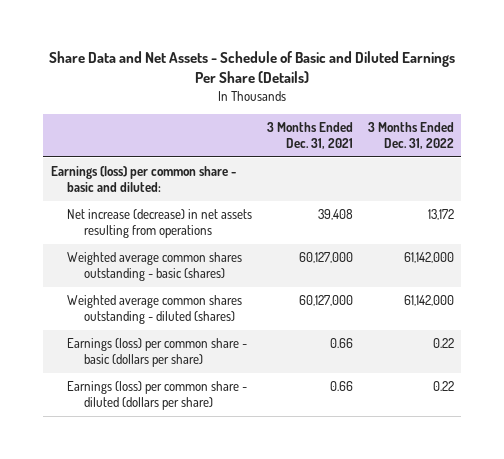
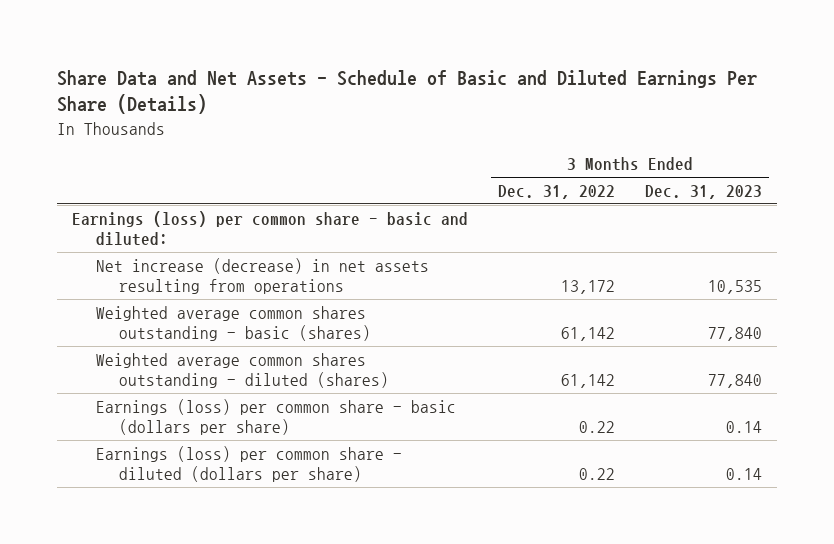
[266,121,353,150] 3 Months Ended Dec. 31, 2021 -> none
none -> [644,184,762,199] Dec. 31, 2023
[403,251,454,263] 61,142,000 -> [561,326,616,341] 61,142
[403,294,454,306] 61,142,000 -> [561,373,616,388] 61,142

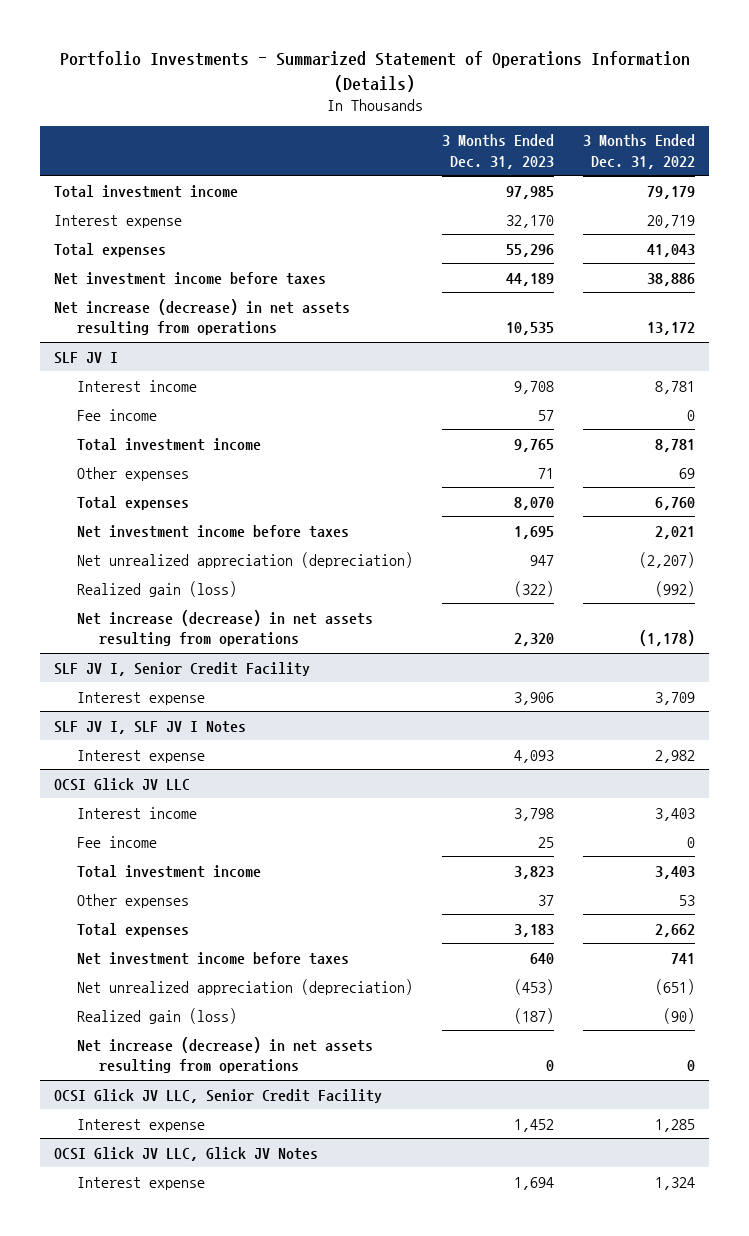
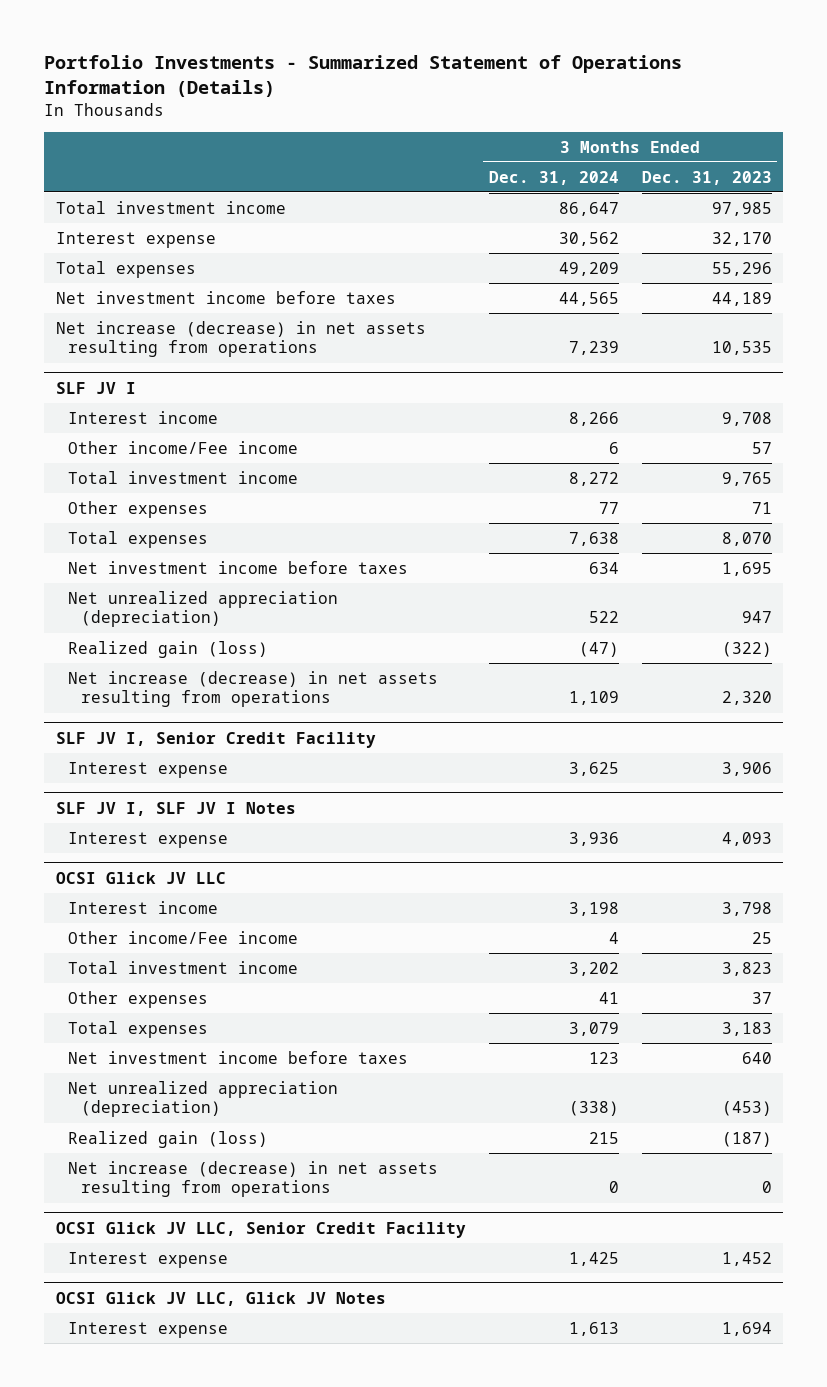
[582,134,695,169] 3 Months Ended Dec. 31, 2022 -> none
none -> [488,170,619,185] Dec. 31, 2024
[76,408,157,421] Fee income -> [68,440,299,454] Other income/Fee income
[76,835,157,848] Fee income -> [68,930,299,944] Other income/Fee income

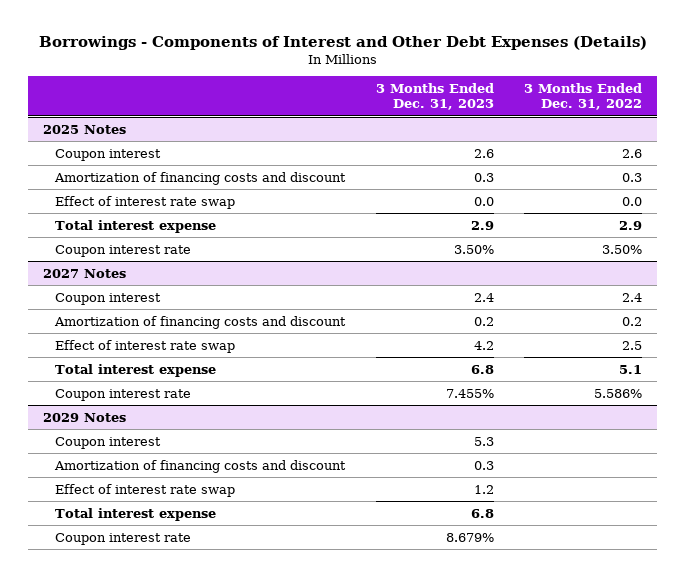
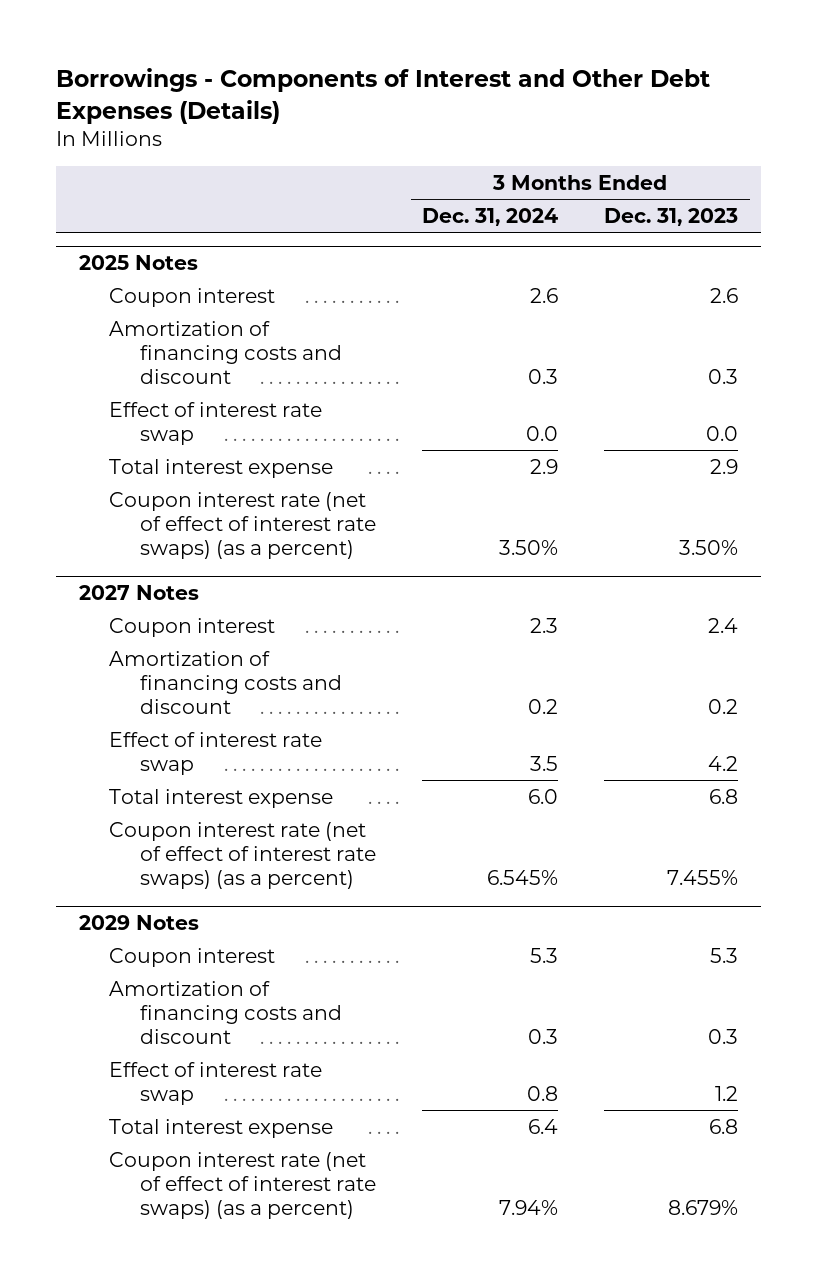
[523,83,642,111] 3 Months Ended Dec. 31, 2022 -> none
none -> [422,208,559,227] Dec. 31, 2024
[55,244,192,257] Coupon interest rate -> [109,491,376,559] Coupon interest rate (net of effect of interest rate swaps) (as a percent)
[55,388,192,401] Coupon interest rate -> [109,821,376,889] Coupon interest rate (net of effect of interest rate swaps) (as a percent)
[55,532,192,545] Coupon interest rate -> [109,1151,376,1219] Coupon interest rate (net of effect of interest rate swaps) (as a percent)

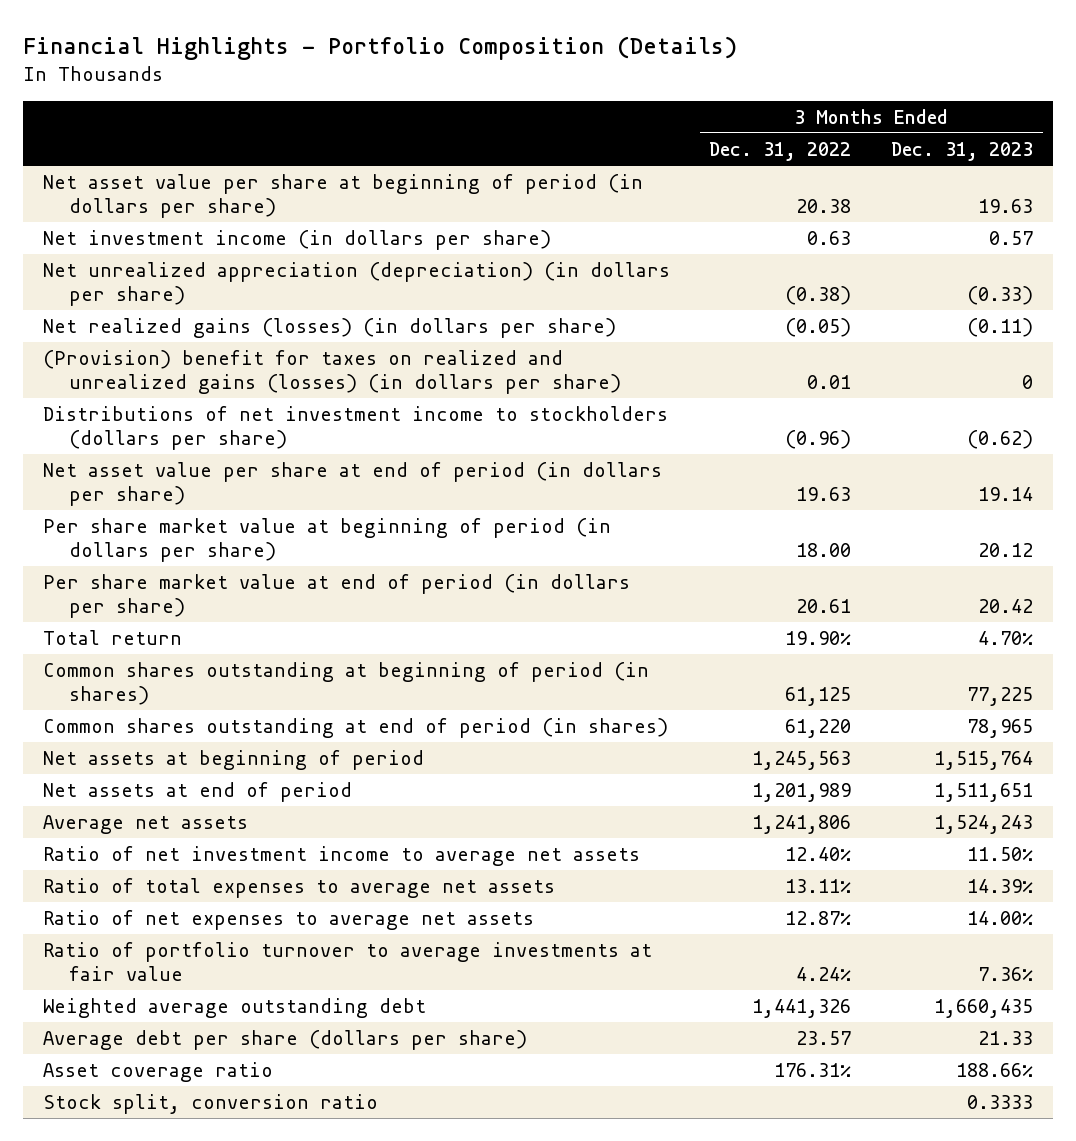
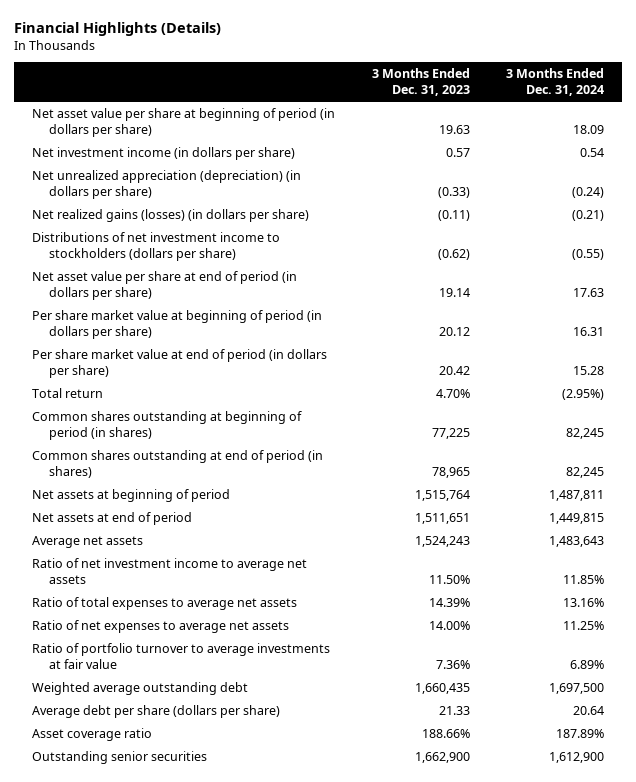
[22,35,737,60] Financial Highlights - Portfolio Composition (Details) -> [13,22,221,37] Financial Highlights (Details)
[709,142,852,162] Dec. 31, 2022 -> none
none -> [506,68,605,97] 3 Months Ended Dec. 31, 2024
[42,350,621,394] (Provision) benefit for taxes on realized and unrealized gains (losses) (in dollars per share) -> none
[42,1094,378,1115] Stock split, conversion ratio -> none
none -> [32,750,208,764] Outstanding senior securities

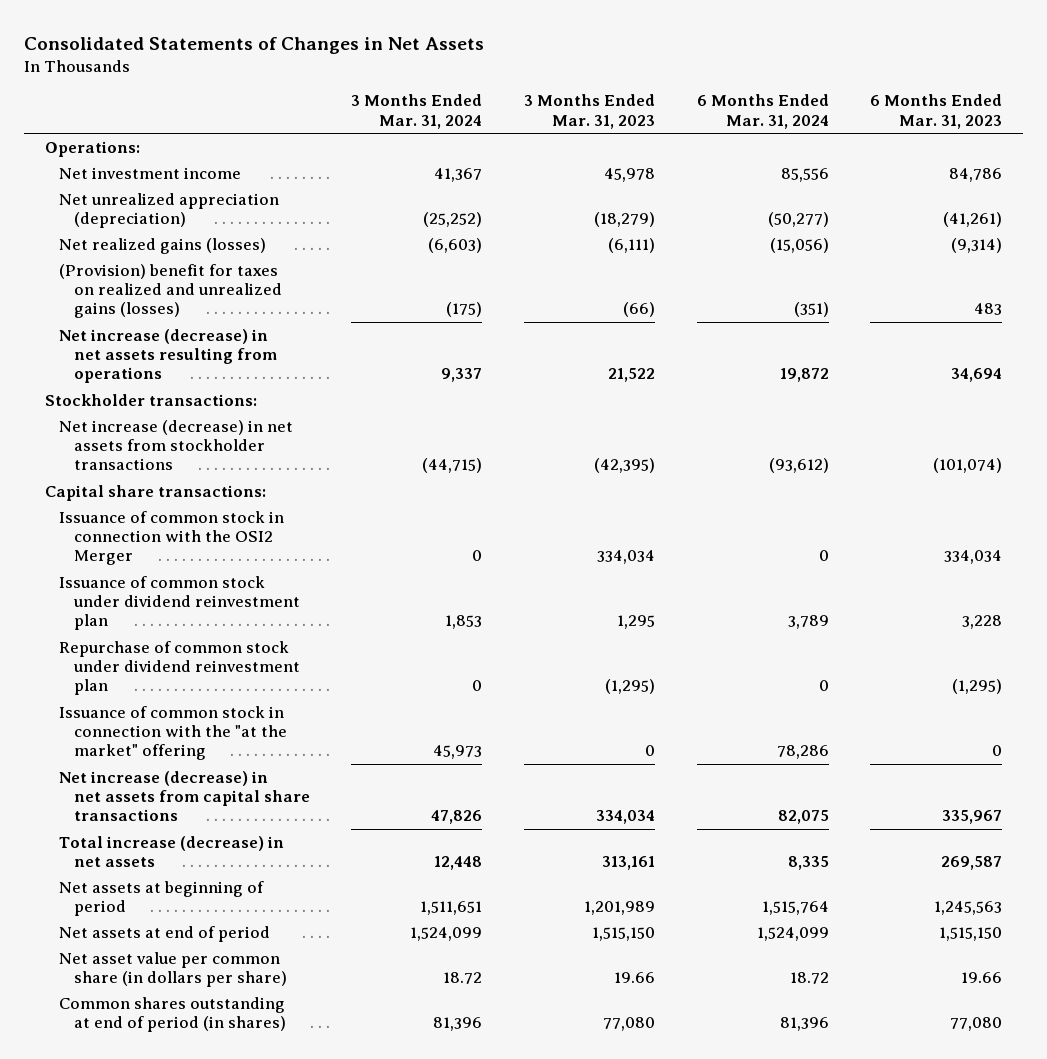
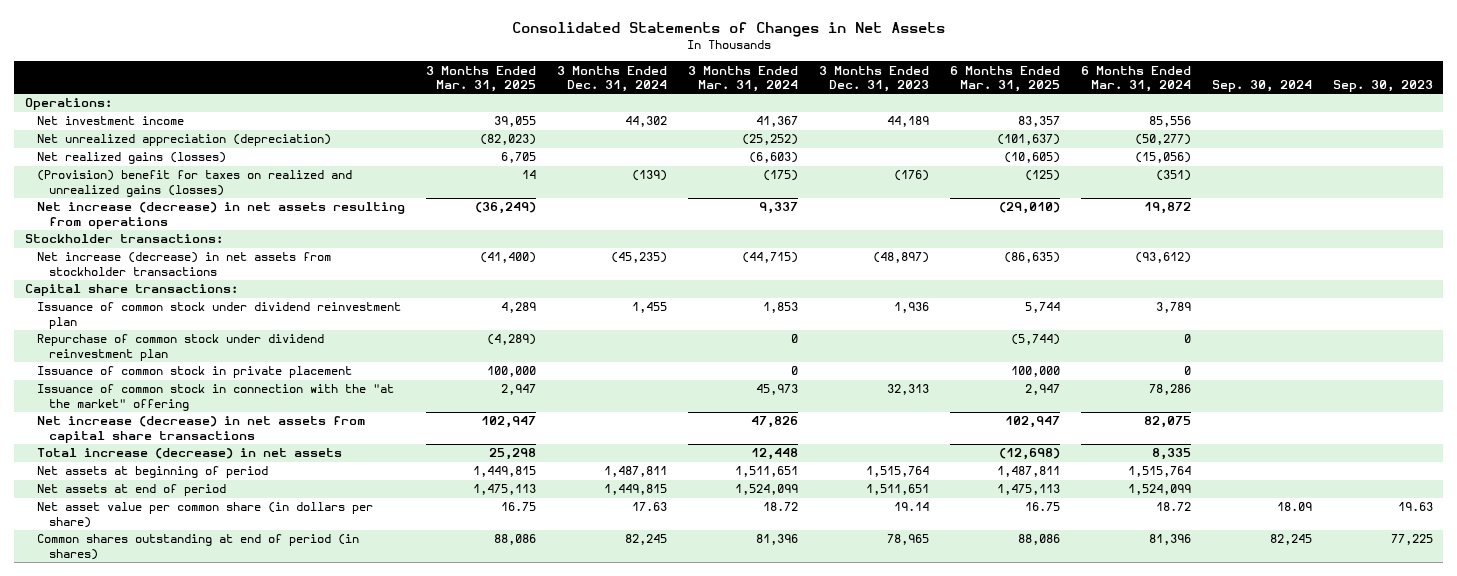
[523,94,655,129] 3 Months Ended Mar. 31, 2023 -> none
[870,94,1003,129] 6 Months Ended Mar. 31, 2023 -> none
none -> [425,65,536,93] 3 Months Ended Mar. 31, 2025
none -> [556,65,667,93] 3 Months Ended Dec. 31, 2024
none -> [818,65,929,93] 3 Months Ended Dec. 31, 2023
none -> [949,65,1060,93] 6 Months Ended Mar. 31, 2025
none -> [1211,80,1312,93] Sep. 30, 2024
none -> [1332,80,1433,93] Sep. 30, 2023
[59,510,285,566] Issuance of common stock in connection with the OSI2 Merger -> none
none -> [36,366,352,379] Issuance of common stock in private placement

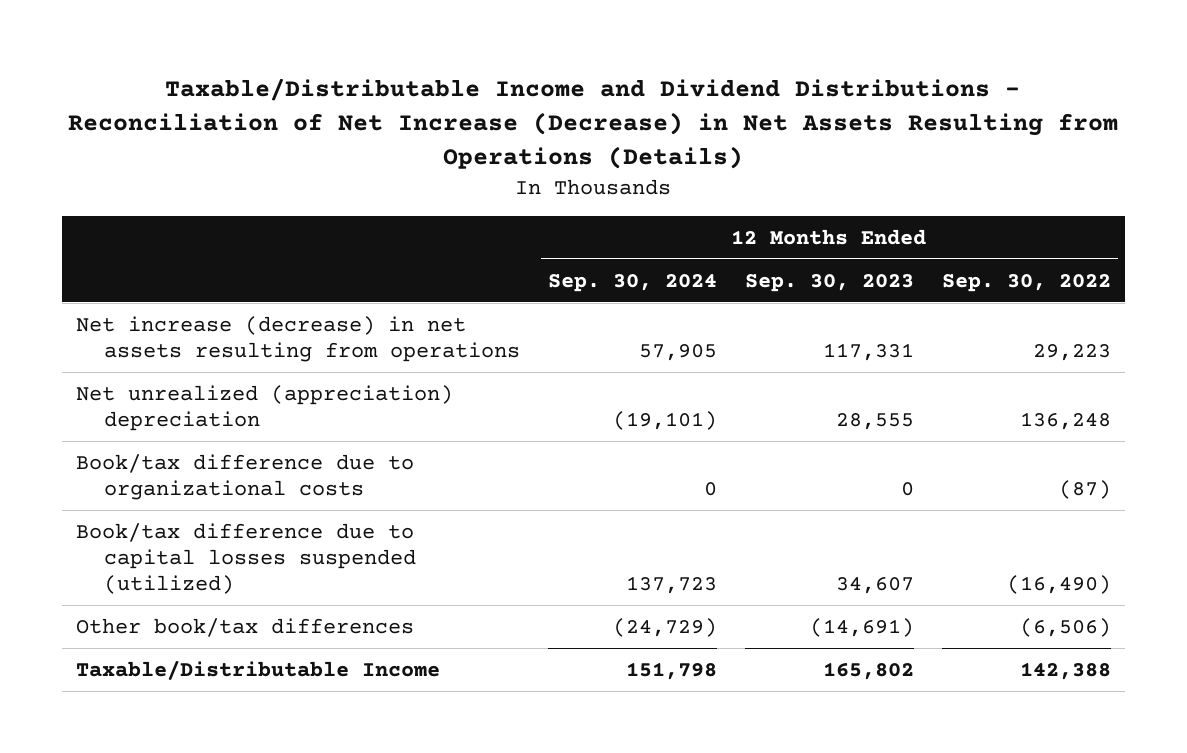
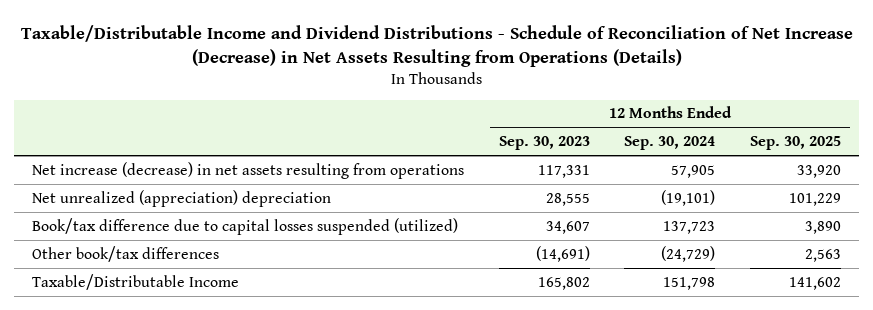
[68,78,1119,170] Taxable/Distributable Income and Dividend Distributions - Reconciliation of Net Increase (Decrease) in Net Assets Resulting from Operations (Details) -> [20,24,853,67] Taxable/Distributable Income and Dividend Distributions - Schedule of Reconciliation of Net Increase (Decrease) in Net Assets Resulting from Operations (Details)
[941,273,1111,292] Sep. 30, 2022 -> none
none -> [750,135,842,150] Sep. 30, 2025
[75,453,414,501] Book/tax difference due to organizational costs -> none

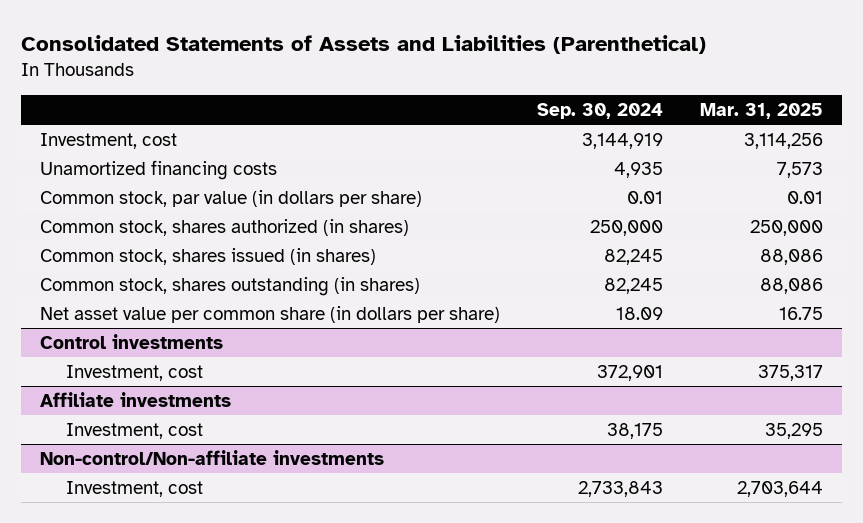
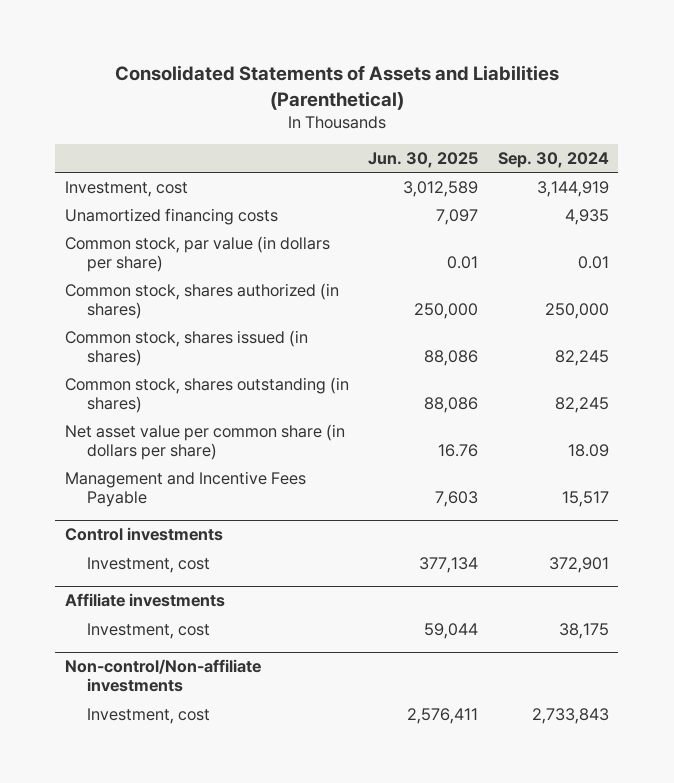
[700,103,824,120] Mar. 31, 2025 -> none
none -> [368,152,479,169] Jun. 30, 2025
none -> [64,470,306,507] Management and Incentive Fees Payable

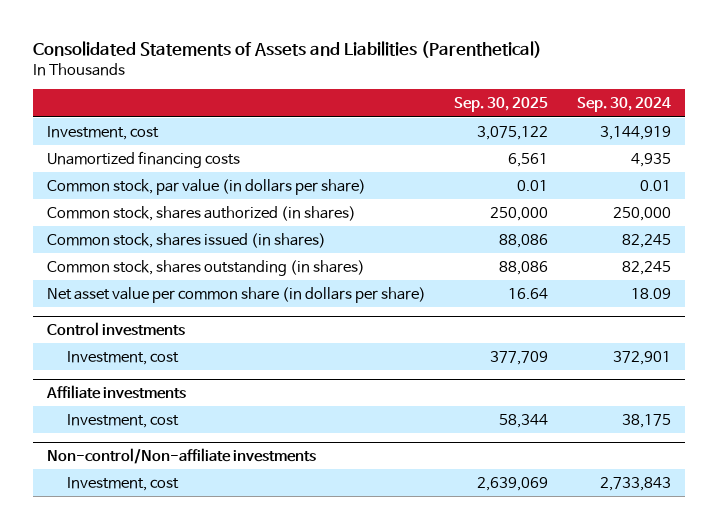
[368,152,479,169] Jun. 30, 2025 -> none
none -> [454,97,549,113] Sep. 30, 2025
[64,470,306,507] Management and Incentive Fees Payable -> none

